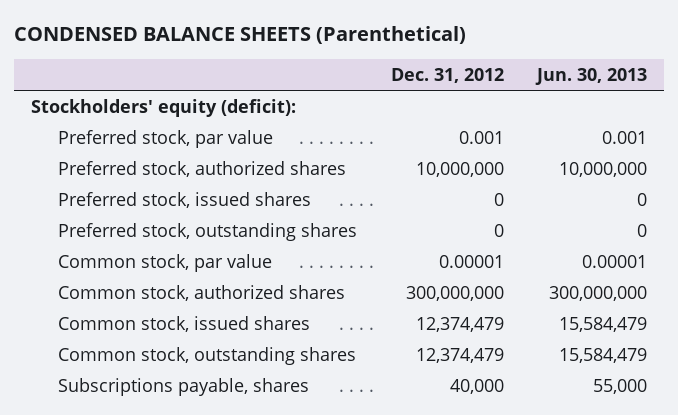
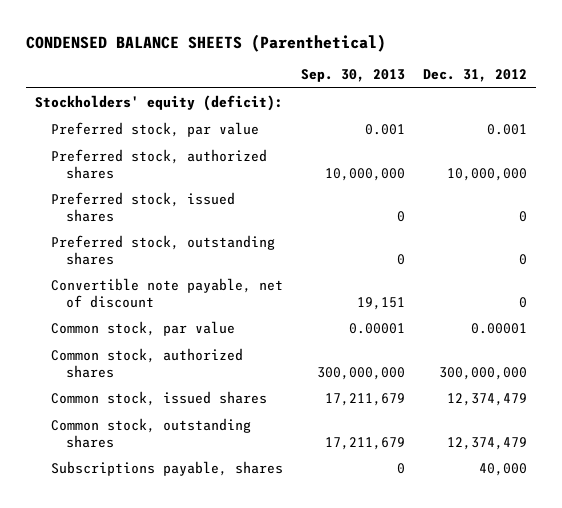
[534,67,647,85] Jun. 30, 2013 -> none
none -> [300,69,405,83] Sep. 30, 2013
none -> [50,278,283,308] Convertible note payable, net of discount

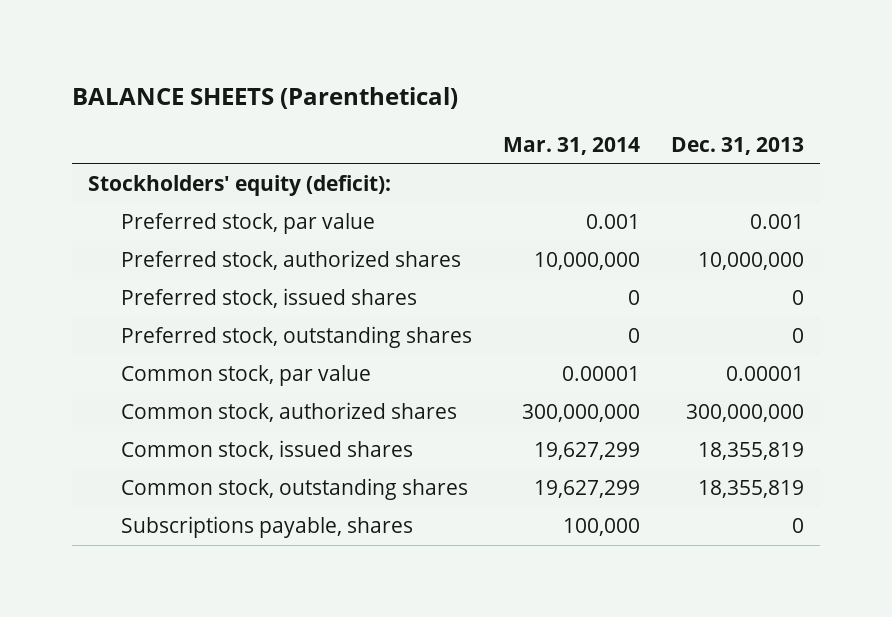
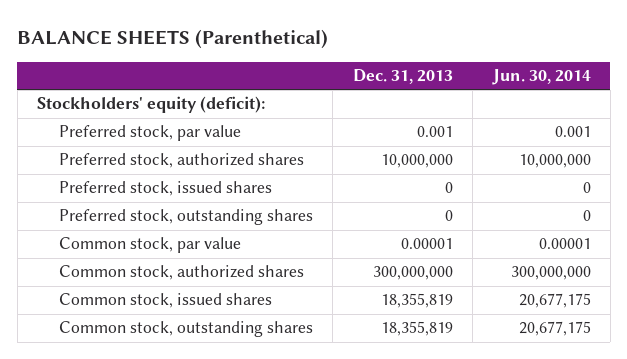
[502,137,640,156] Mar. 31, 2014 -> none
none -> [491,69,591,86] Jun. 30, 2014
[120,516,413,539] Subscriptions payable, shares -> none

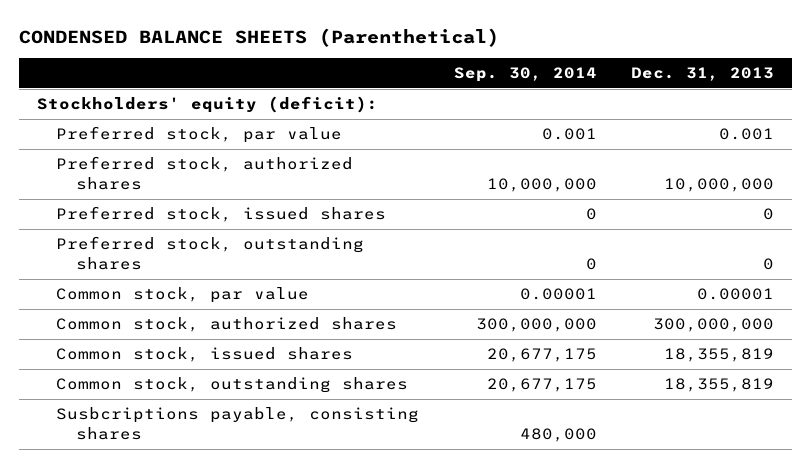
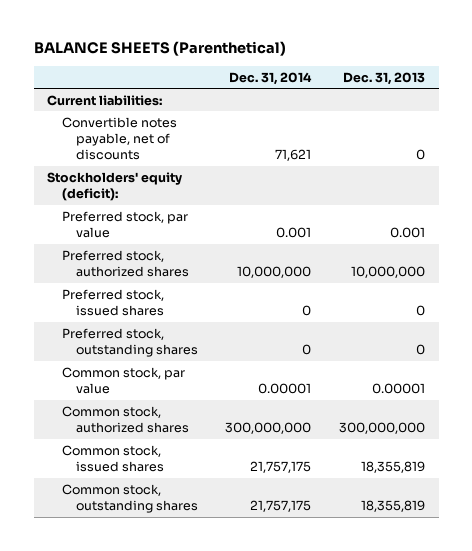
[19,27,500,47] CONDENSED BALANCE SHEETS (Parenthetical) -> [33,41,286,57] BALANCE SHEETS (Parenthetical)
[453,67,597,83] Sep. 30, 2014 -> none
none -> [229,71,313,85] Dec. 31, 2014
none -> [47,94,163,106] Current liabilities:
none -> [61,116,177,161] Convertible notes payable, net of discounts
[56,407,420,440] Susbcriptions payable, consisting shares -> none

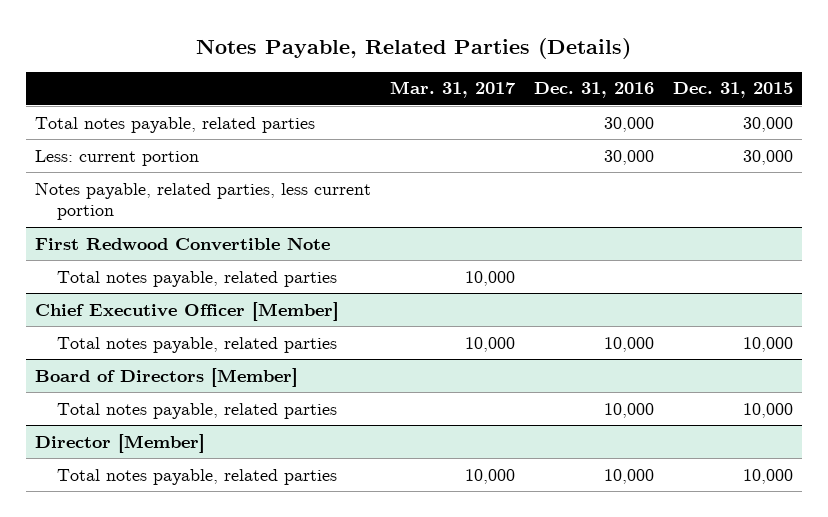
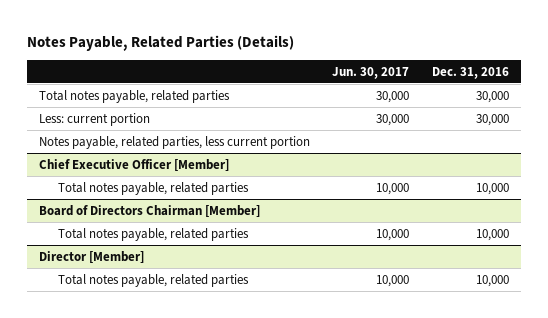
[389,81,516,99] Mar. 31, 2017 -> none
[672,82,793,99] Dec. 31, 2015 -> none
none -> [332,66,410,79] Jun. 30, 2017
[35,236,331,251] First Redwood Convertible Note -> none
[57,270,338,287] Total notes payable, related parties -> none
[35,367,299,387] Board of Directors [Member] -> [38,204,260,217] Board of Directors Chairman [Member]

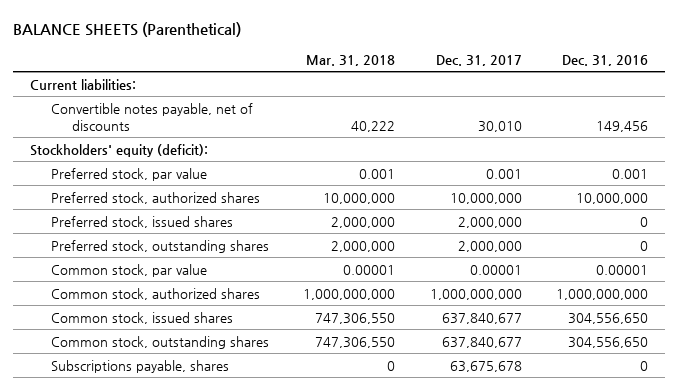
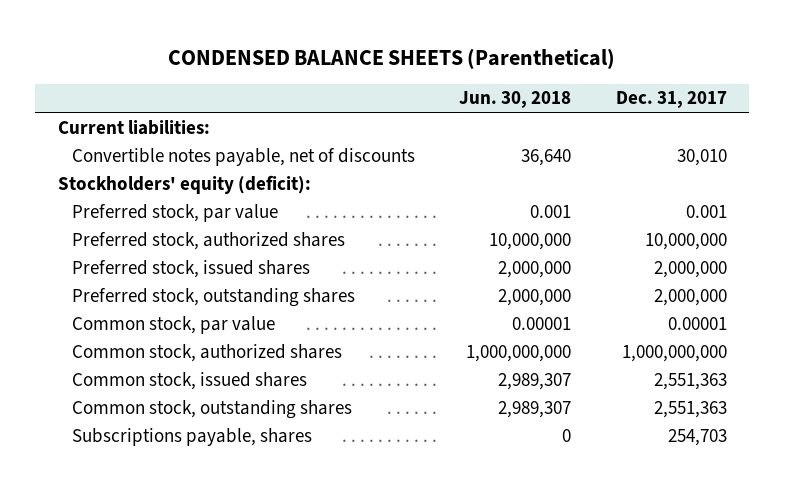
[13,21,242,37] BALANCE SHEETS (Parenthetical) -> [168,47,616,69] CONDENSED BALANCE SHEETS (Parenthetical)
[306,54,396,66] Mar. 31, 2018 -> none
[562,54,649,66] Dec. 31, 2016 -> none
none -> [459,91,572,109] Jun. 30, 2018
[441,312,522,324] 637,840,677 -> [653,372,727,390] 2,551,363
[441,336,522,348] 637,840,677 -> [653,400,727,418] 2,551,363
[449,360,522,372] 63,675,678 -> [667,428,727,446] 254,703

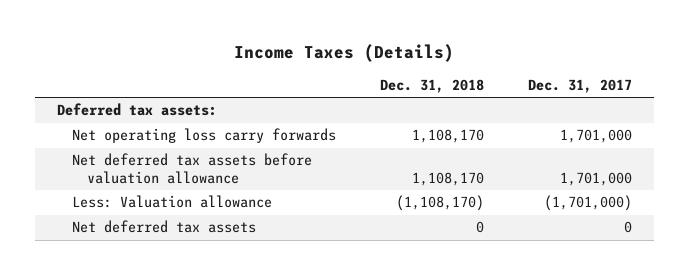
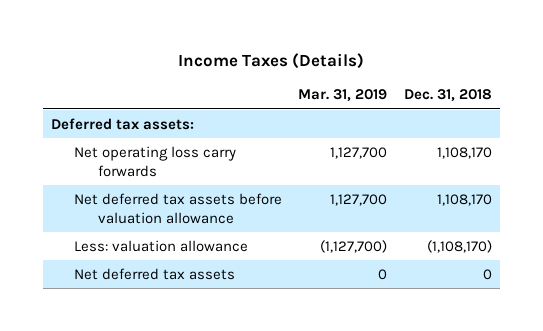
[527,79,632,94] Dec. 31, 2017 -> none
none -> [298,89,388,103] Mar. 31, 2019
[71,195,272,209] Less: Valuation allowance -> [74,239,249,252] Less: valuation allowance

